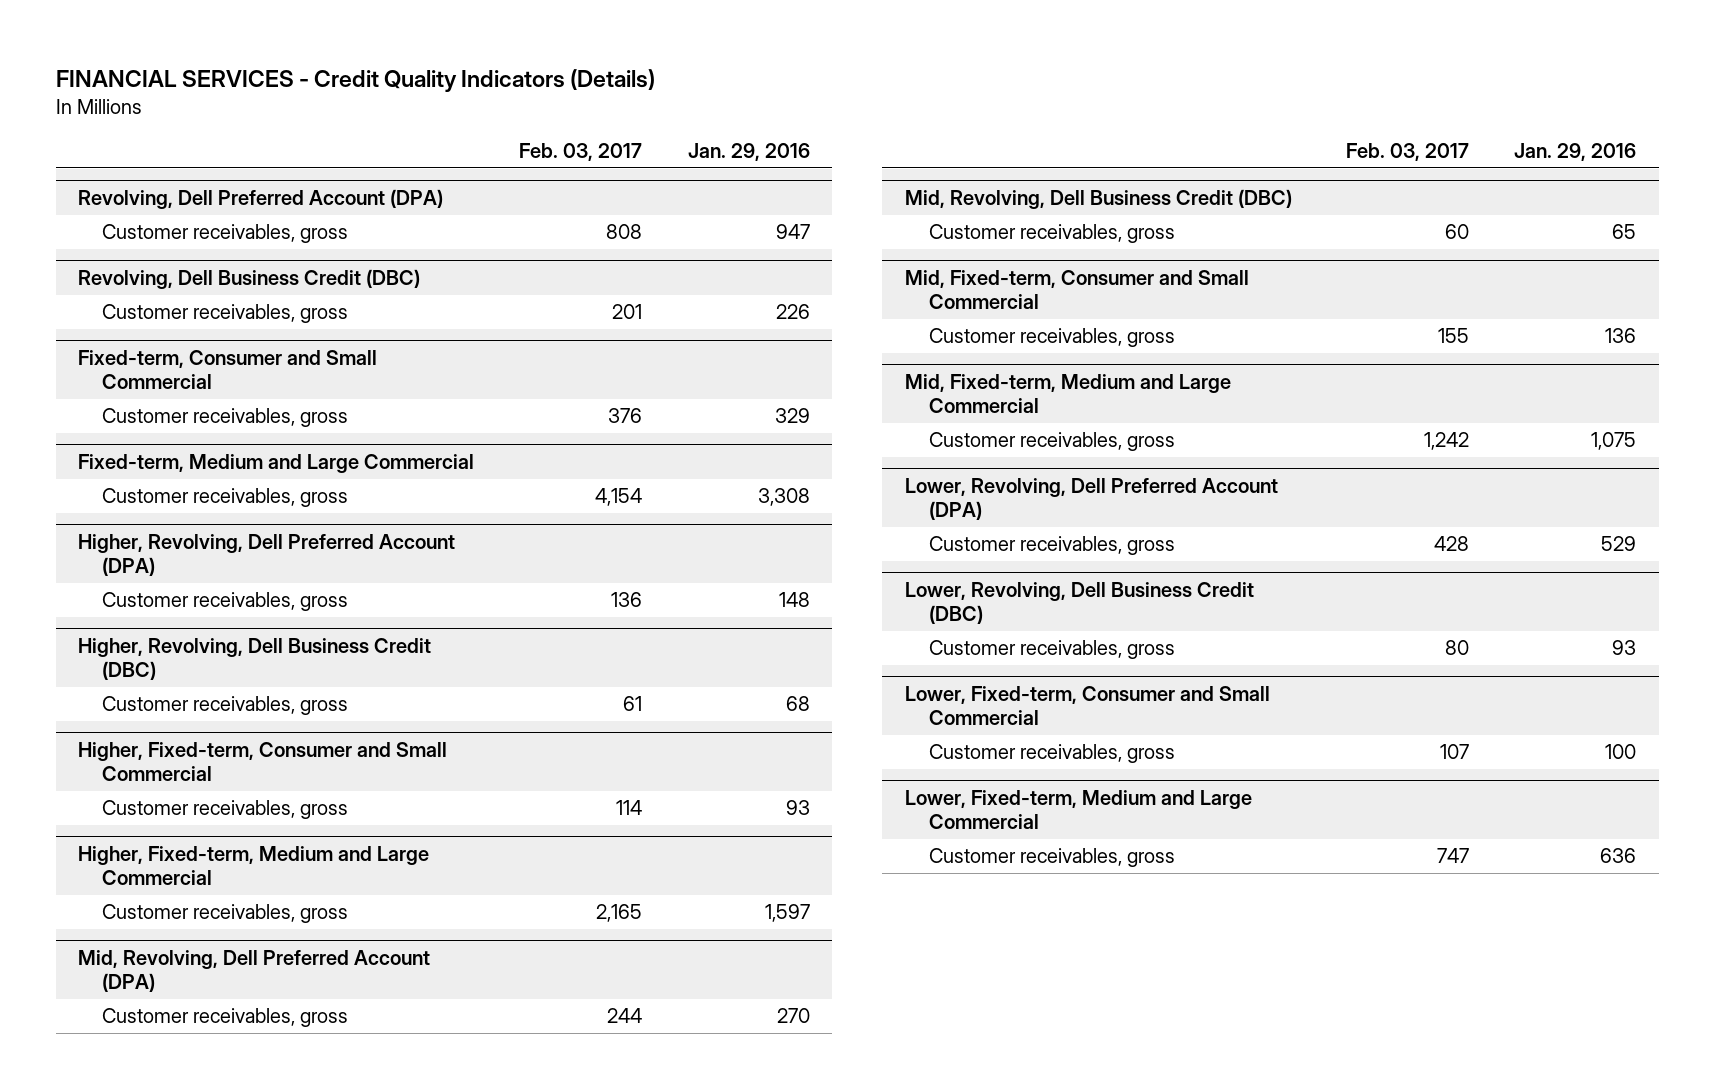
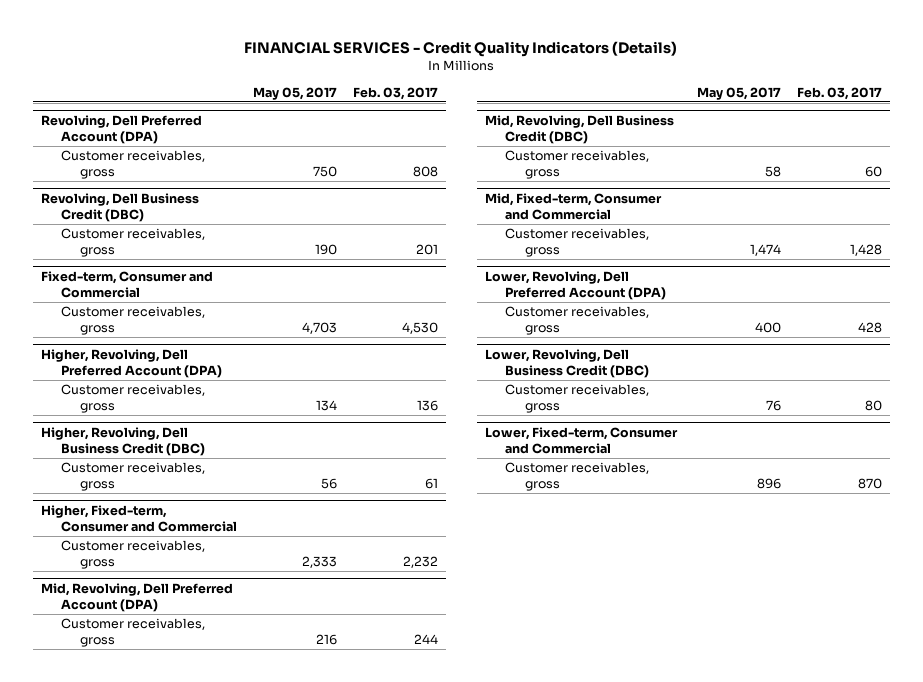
[687,143,810,162] Jan. 29, 2016 -> none
none -> [252,86,337,100] May 05, 2017
[78,454,475,474] Fixed-term, Medium and Large Commercial -> none
[102,488,349,508] Customer receivables, gross -> none
[78,350,378,389] Fixed-term, Consumer and Small Commercial -> [41,271,214,298] Fixed-term, Consumer and Commercial
[608,408,643,424] 376 -> [401,321,438,334] 4,530
[78,846,430,885] Higher, Fixed-term, Medium and Large Commercial -> none
[102,904,349,924] Customer receivables, gross -> none
[78,742,448,781] Higher, Fixed-term, Consumer and Small Commercial -> [41,505,237,532] Higher, Fixed-term, Consumer and Commercial
[616,800,643,816] 114 -> [402,555,438,568] 2,232
[904,374,1231,413] Mid, Fixed-term, Medium and Large Commercial -> none
[928,432,1175,452] Customer receivables, gross -> none
[904,270,1249,309] Mid, Fixed-term, Consumer and Small Commercial -> [485,193,663,220] Mid, Fixed-term, Consumer and Commercial
[1437,328,1469,344] 155 -> [849,243,882,256] 1,428
[904,790,1252,829] Lower, Fixed-term, Medium and Large Commercial -> none
[928,848,1175,868] Customer receivables, gross -> none
[904,686,1270,725] Lower, Fixed-term, Consumer and Small Commercial -> [485,427,679,454] Lower, Fixed-term, Consumer and Commercial
[1439,744,1469,760] 107 -> [857,477,882,489] 870

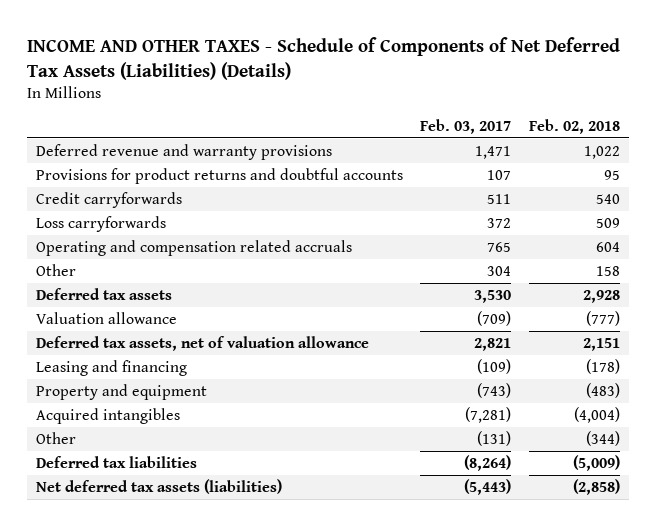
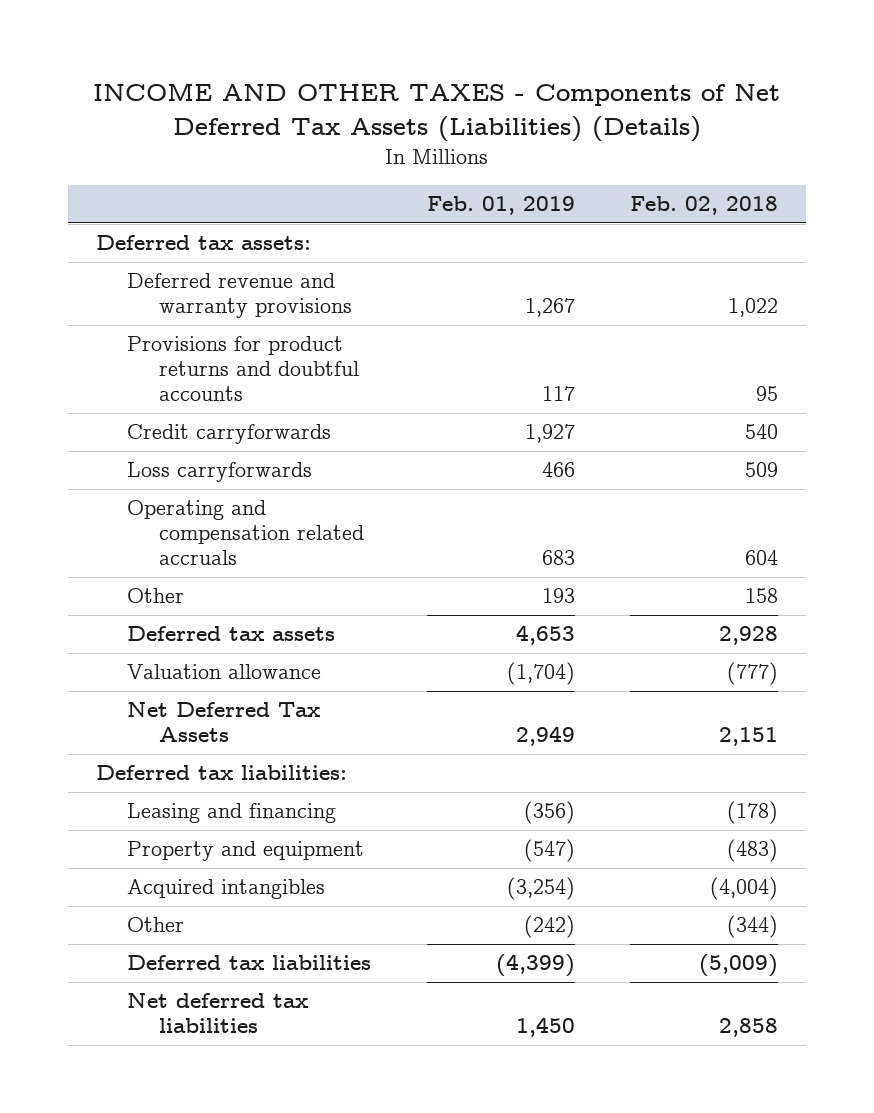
[27,36,621,80] INCOME AND OTHER TAXES - Schedule of Components of Net Deferred Tax Assets (Liabilities) (Details) -> [92,83,780,142] INCOME AND OTHER TAXES - Components of Net Deferred Tax Assets (Liabilities) (Details)
[420,118,512,134] Feb. 03, 2017 -> none
none -> [426,196,575,216] Feb. 01, 2019
none -> [95,235,311,251] Deferred tax assets:
[35,335,369,351] Deferred tax assets, net of valuation allowance -> [127,702,321,743] Net Deferred Tax Assets
none -> [95,765,347,781] Deferred tax liabilities:
[35,478,282,494] Net deferred tax assets (liabilities) -> [127,993,309,1034] Net deferred tax liabilities
[572,478,620,495] (2,858) -> [718,1018,778,1038] 2,858

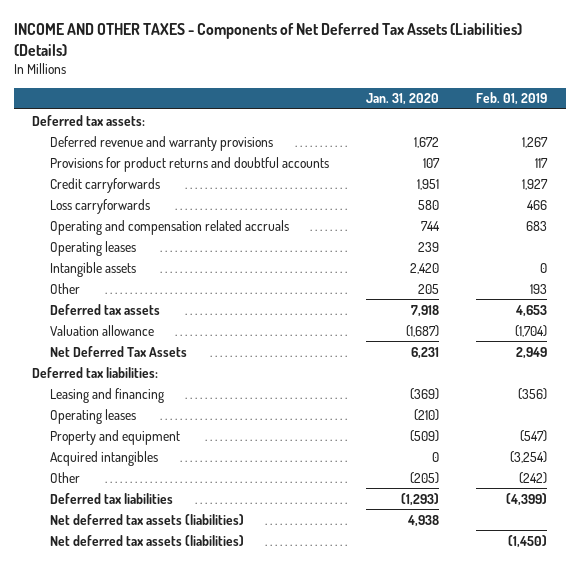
[629,196,778,216] Feb. 02, 2018 -> none
none -> [365,93,439,106] Jan. 31, 2020
none -> [49,240,136,256] Operating leases
none -> [49,261,136,277] Intangible assets
none -> [49,408,136,424] Operating leases
none -> [49,513,244,525] Net deferred tax assets (liabilities)
[127,993,309,1034] Net deferred tax liabilities -> [49,534,244,546] Net deferred tax assets (liabilities)
[515,1017,575,1038] 1,450 -> [508,534,548,548] (1,450)

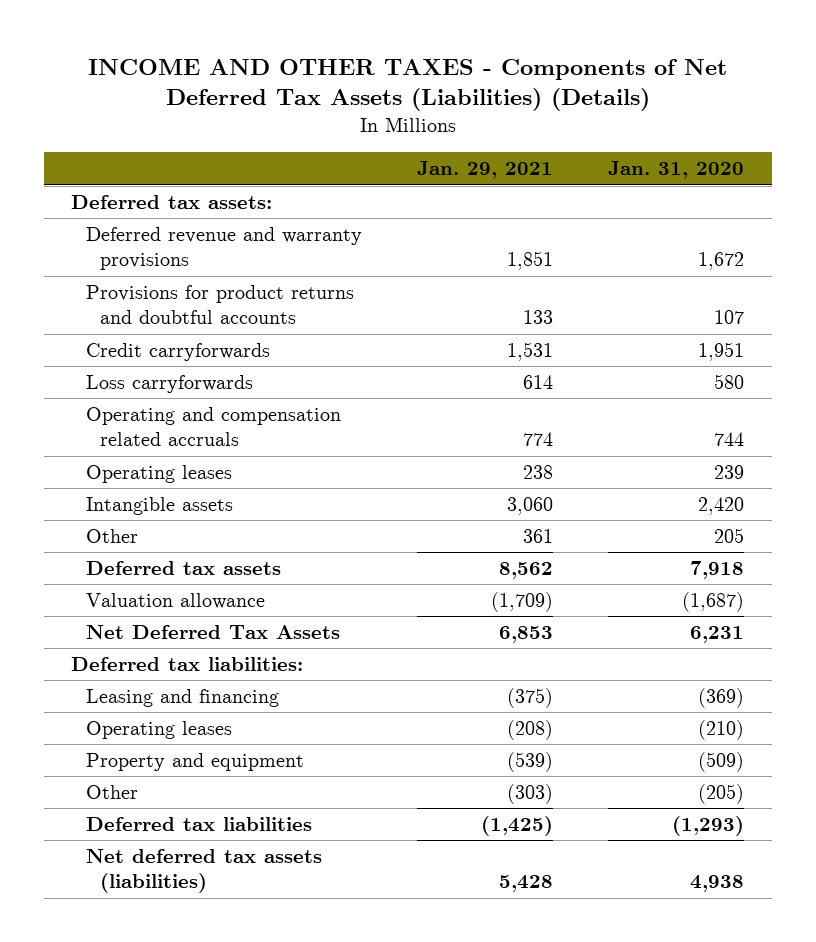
[476,92,548,106] Feb. 01, 2019 -> none
none -> [417,161,554,180] Jan. 29, 2021
[49,450,158,466] Acquired intangibles -> none
[49,534,244,546] Net deferred tax assets (liabilities) -> none

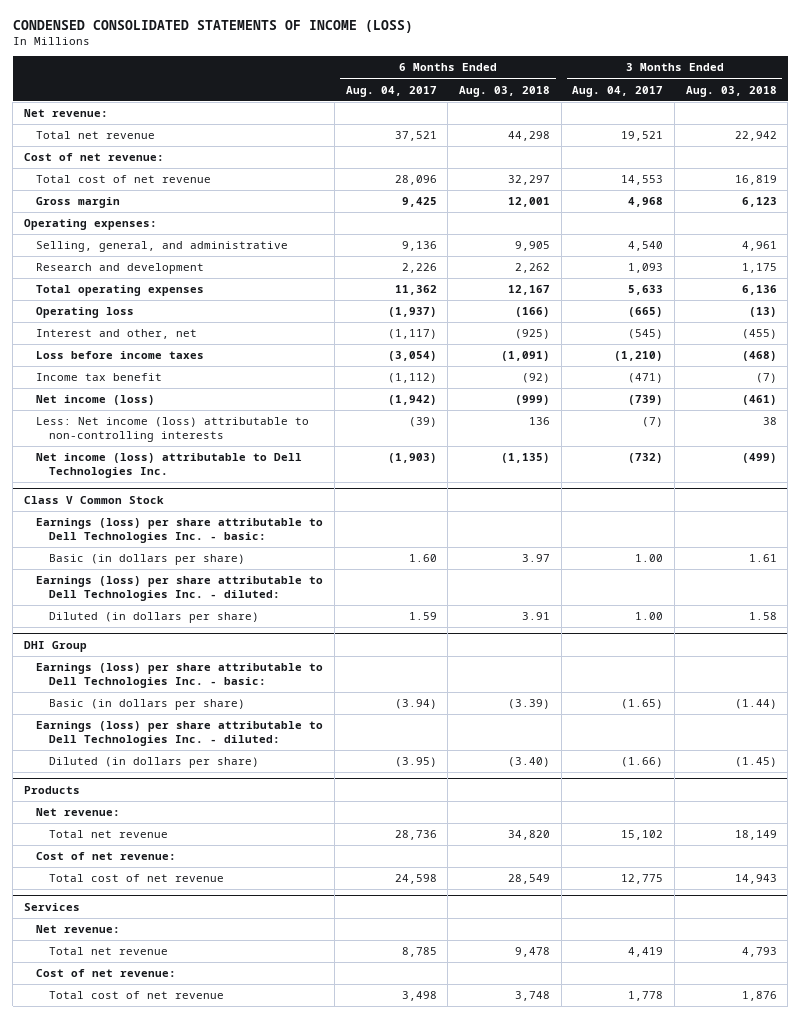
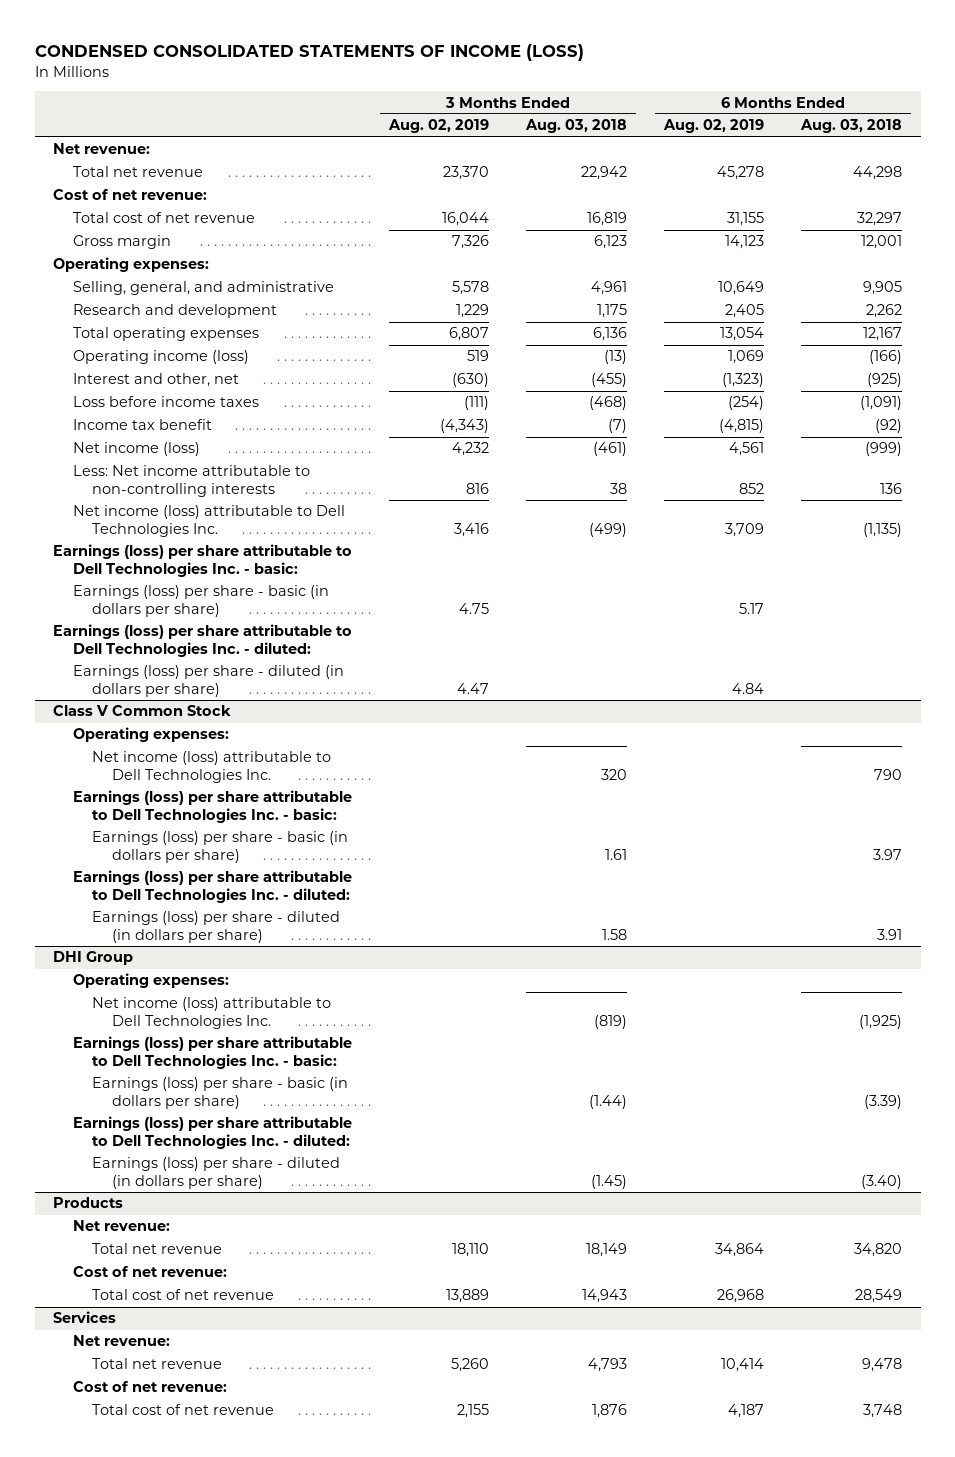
[345,85,437,97] Aug. 04, 2017 -> none
[572,85,664,97] Aug. 04, 2017 -> none
none -> [388,119,490,134] Aug. 02, 2019
none -> [663,119,765,134] Aug. 02, 2019
[36,307,135,319] Operating loss -> [72,350,249,365] Operating income (loss)
[36,417,310,442] Less: Net income (loss) attributable to non-controlling interests -> [72,465,310,497] Less: Net income attributable to non-controlling interests
none -> [53,544,353,577] Earnings (loss) per share attributable to Dell Technologies Inc. - basic:
none -> [72,585,329,617] Earnings (loss) per share - basic (in dollars per share)
none -> [53,624,353,657] Earnings (loss) per share attributable to Dell Technologies Inc. - diluted:
none -> [72,665,344,697] Earnings (loss) per share - diluted (in dollars per share)
none -> [72,727,229,743] Operating expenses:
none -> [92,751,332,783] Net income (loss) attributable to Dell Technologies Inc.
[49,554,246,566] Basic (in dollars per share) -> [92,831,349,863] Earnings (loss) per share - basic (in dollars per share)
[49,612,260,624] Diluted (in dollars per share) -> [92,911,341,943] Earnings (loss) per share - diluted (in dollars per share)
none -> [72,973,229,989] Operating expenses:
none -> [92,997,332,1029] Net income (loss) attributable to Dell Technologies Inc.
[49,699,246,711] Basic (in dollars per share) -> [92,1077,349,1109] Earnings (loss) per share - basic (in dollars per share)
[49,757,260,769] Diluted (in dollars per share) -> [92,1157,341,1189] Earnings (loss) per share - diluted (in dollars per share)

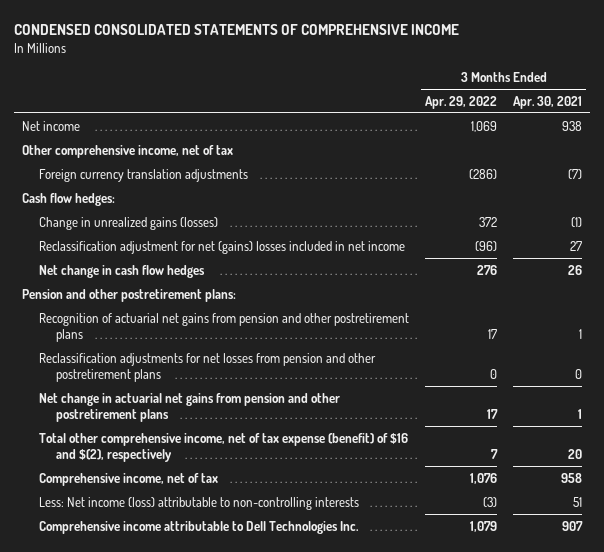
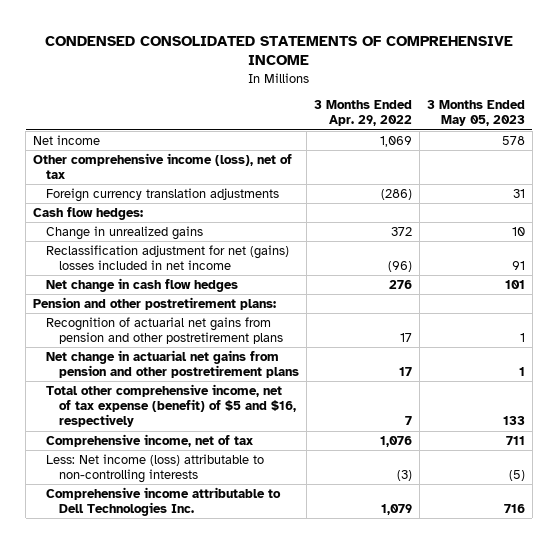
[513,95,583,109] Apr. 30, 2021 -> none
none -> [426,100,525,127] 3 Months Ended May 05, 2023
[22,144,234,158] Other comprehensive income, net of tax -> [33,152,293,180] Other comprehensive income (loss), net of tax
[39,216,219,230] Change in unrealized gains (losses) -> [46,225,204,240] Change in unrealized gains
[39,352,377,382] Reclassification adjustments for net losses from pension and other postretirement plans -> none
[39,432,409,462] Total other comprehensive income, net of tax expense (benefit) of $16 and $(2), respectively -> [46,383,296,428] Total other comprehensive income, net of tax expense (benefit) of $5 and $16, respectively

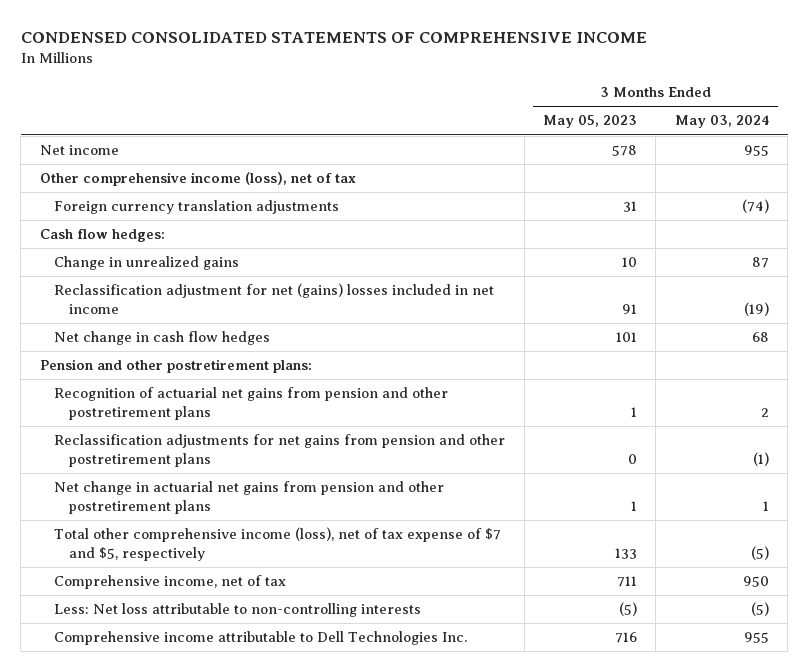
[313,100,412,127] 3 Months Ended Apr. 29, 2022 -> none
none -> [674,115,769,129] May 03, 2024
none -> [54,434,506,467] Reclassification adjustments for net gains from pension and other postretirement plans
[46,383,296,428] Total other comprehensive income, net of tax expense (benefit) of $5 and $16, respectively -> [54,527,502,561] Total other comprehensive income (loss), net of tax expense of $7 and $5, respectively
[46,453,265,484] Less: Net income (loss) attributable to non-controlling interests -> [54,603,422,618] Less: Net loss attributable to non-controlling interests

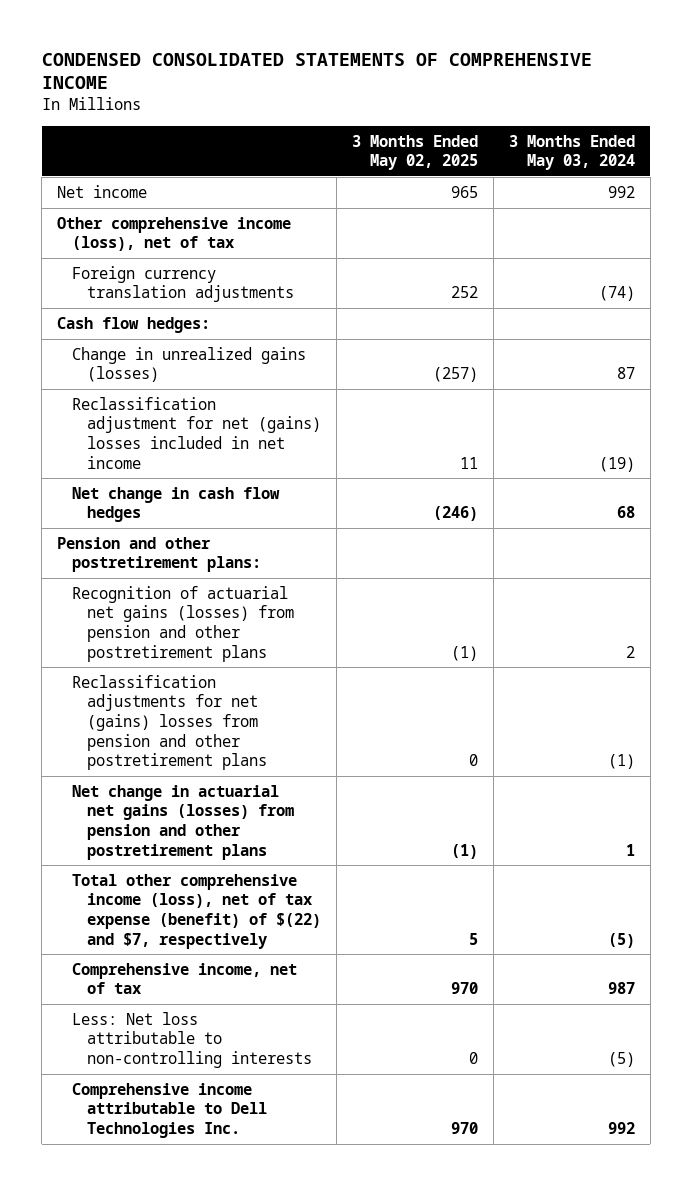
[542,115,637,129] May 05, 2023 -> none
none -> [351,134,478,171] 3 Months Ended May 02, 2025
[743,145,769,157] 955 -> [607,185,635,198] 992
[54,256,240,271] Change in unrealized gains -> [71,346,306,383] Change in unrealized gains (losses)
[54,387,449,420] Recognition of actuarial net gains from pension and other postretirement plans -> [71,585,294,662] Recognition of actuarial net gains (losses) from pension and other postretirement plans
[54,434,506,467] Reclassification adjustments for net gains from pension and other postretirement plans -> [71,674,267,771] Reclassification adjustments for net (gains) losses from pension and other postretirement plans
[54,481,445,514] Net change in actuarial net gains from pension and other postretirement plans -> [71,784,294,860] Net change in actuarial net gains (losses) from pension and other postretirement plans
[54,527,502,561] Total other comprehensive income (loss), net of tax expense of $7 and $5, respectively -> [71,873,321,949] Total other comprehensive income (loss), net of tax expense (benefit) of $(22) and $7, respectively
[742,576,769,588] 950 -> [607,982,635,995] 987
[743,632,769,644] 955 -> [607,1121,635,1134] 992

